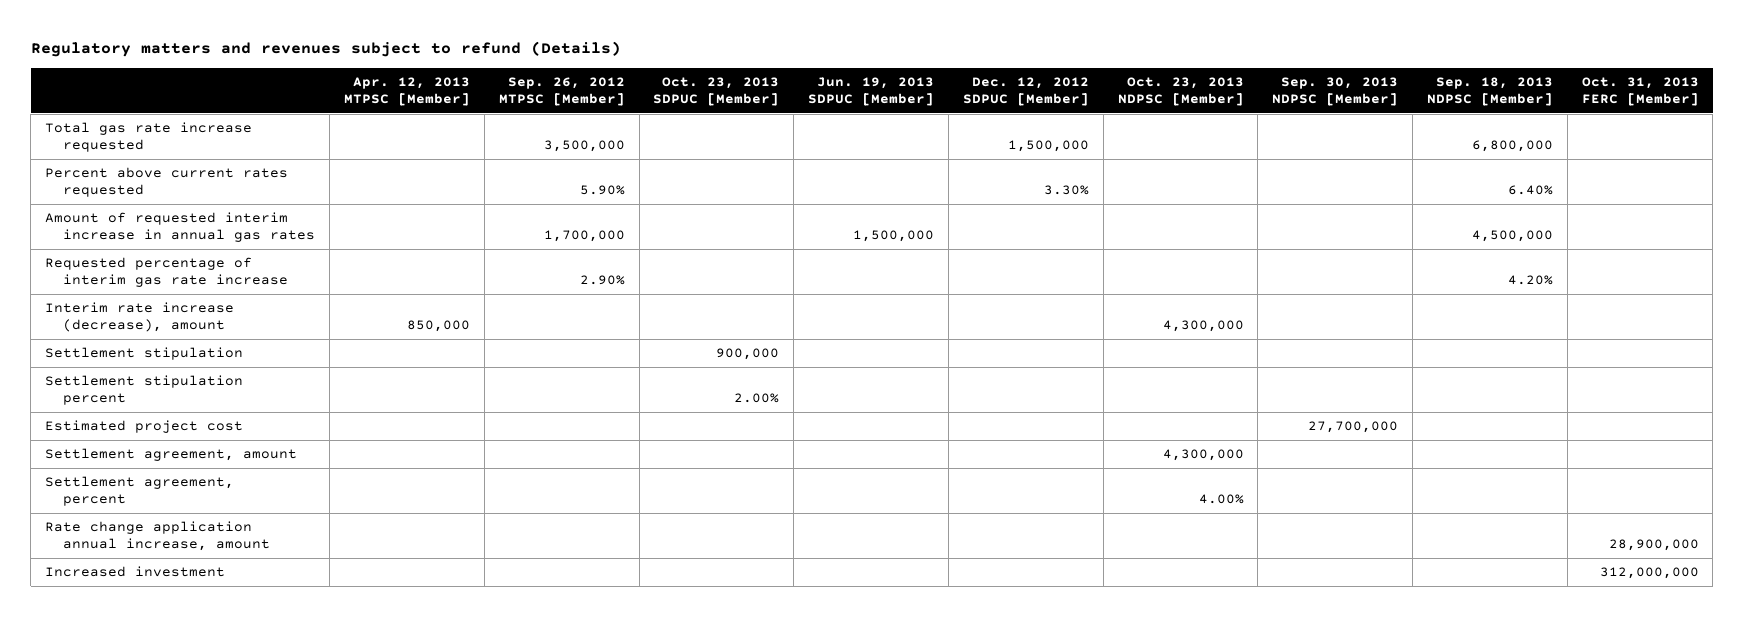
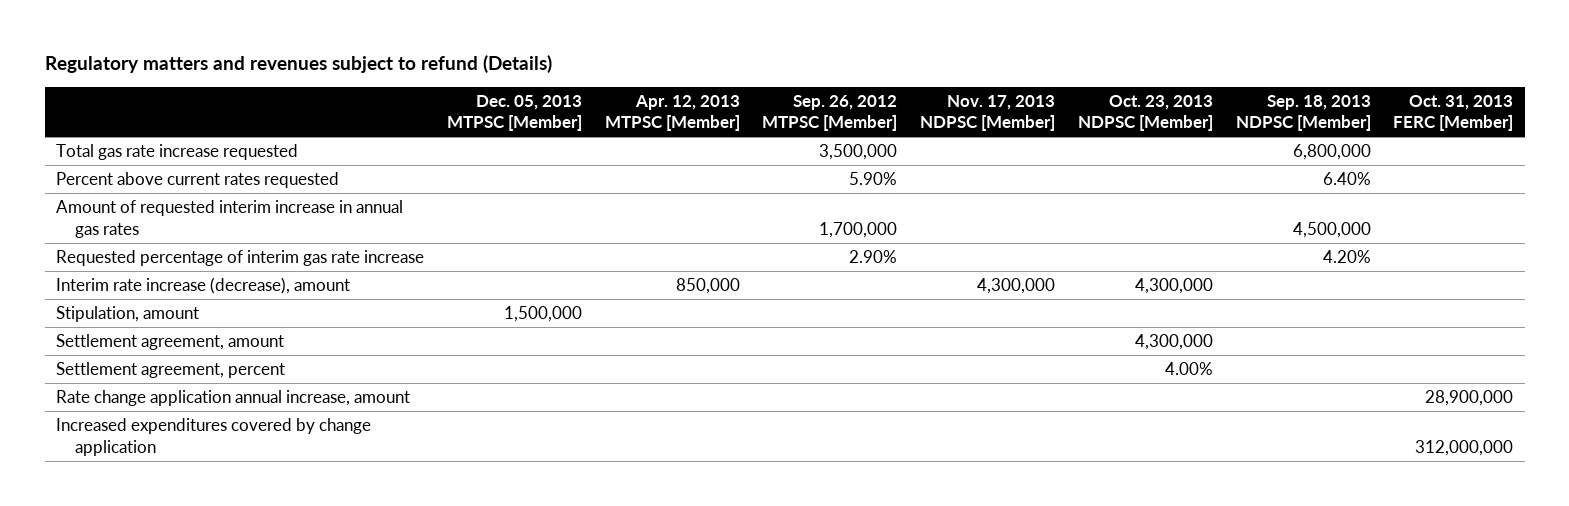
[653,77,780,106] Oct. 23, 2013 SDPUC [Member] -> none
[808,77,935,106] Jun. 19, 2013 SDPUC [Member] -> none
[962,77,1089,106] Dec. 12, 2012 SDPUC [Member] -> none
[1272,77,1399,106] Sep. 30, 2013 NDPSC [Member] -> none
none -> [446,94,582,132] Dec. 05, 2013 MTPSC [Member]
none -> [920,94,1056,132] Nov. 17, 2013 NDPSC [Member]
[45,347,244,361] Settlement stipulation -> none
[45,375,244,406] Settlement stipulation percent -> none
[45,420,244,434] Estimated project cost -> none
none -> [55,305,199,322] Stipulation, amount
[45,566,226,578] Increased investment -> [55,417,371,456] Increased expenditures covered by change application

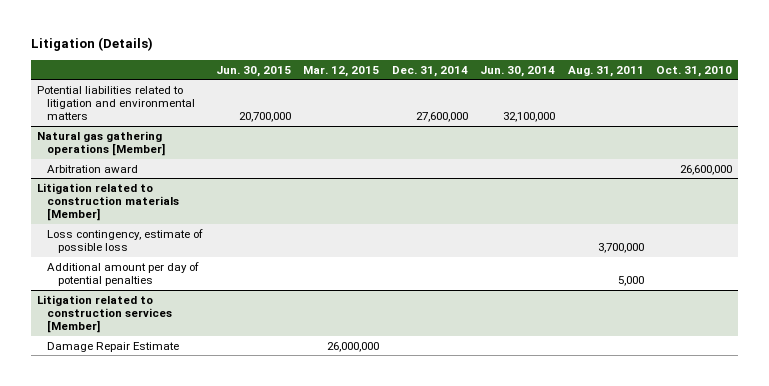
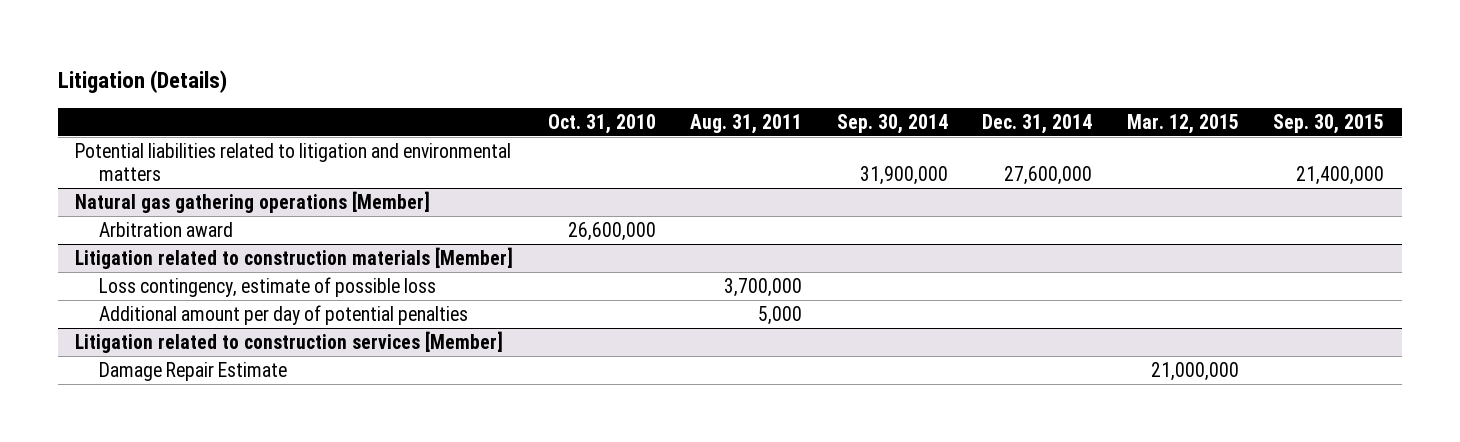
[215,65,291,77] Jun. 30, 2015 -> none
[480,65,556,77] Jun. 30, 2014 -> none
none -> [836,113,948,134] Sep. 30, 2014
none -> [1273,113,1385,134] Sep. 30, 2015
[327,341,380,352] 26,000,000 -> [1150,361,1239,381] 21,000,000

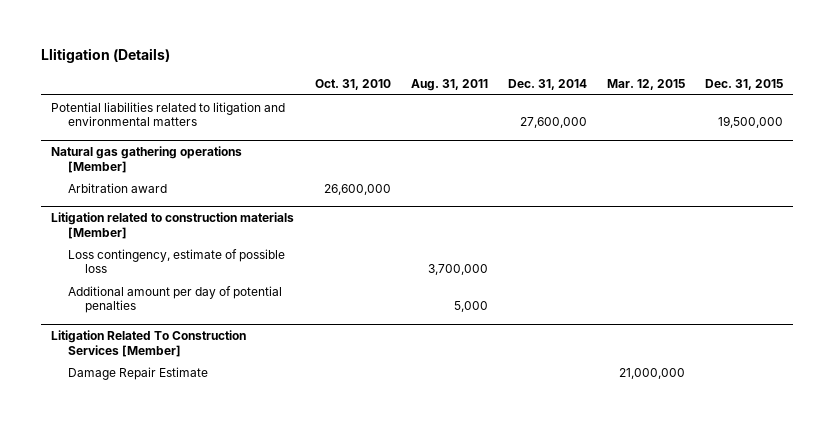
[58,70,228,94] Litigation (Details) -> [41,48,171,64] Llitigation (Details)
[836,113,948,134] Sep. 30, 2014 -> none
[1273,113,1385,134] Sep. 30, 2015 -> none
none -> [705,79,784,91] Dec. 31, 2015
[75,330,504,353] Litigation related to construction services [Member] -> [51,329,247,357] Litigation Related To Construction Services [Member]

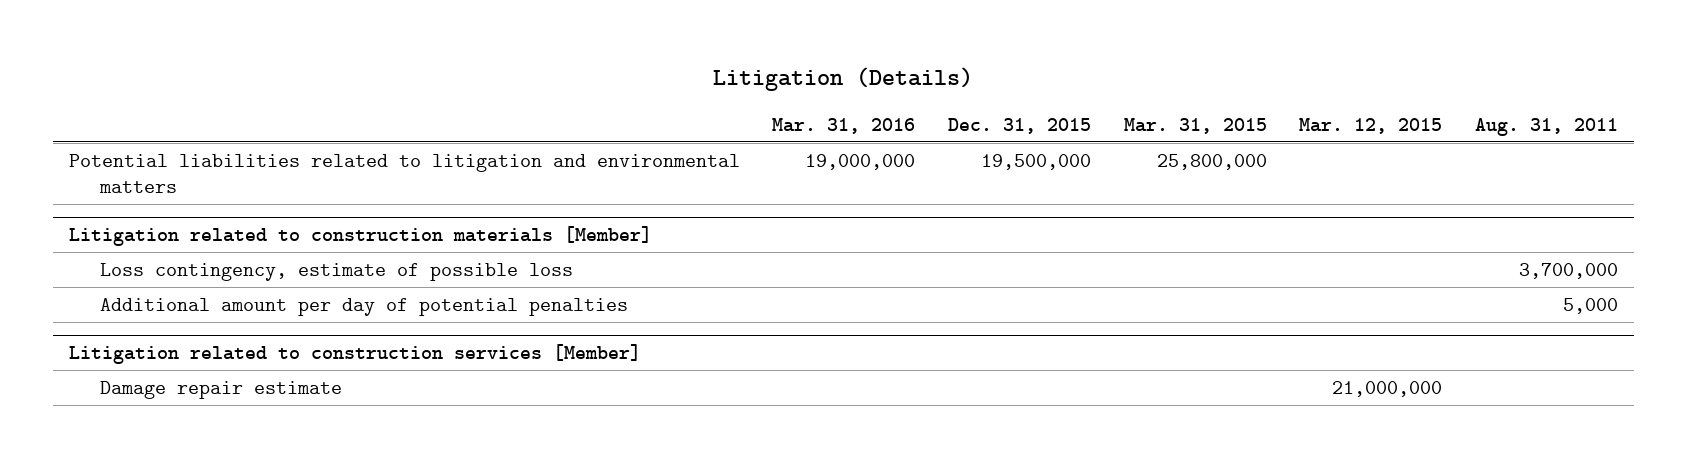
[41,48,171,64] Llitigation (Details) -> [713,67,974,92] Litigation (Details)
[314,79,391,91] Oct. 31, 2010 -> none
[507,79,587,91] Dec. 31, 2014 -> none
none -> [772,117,916,134] Mar. 31, 2016
none -> [1123,117,1267,134] Mar. 31, 2015
[51,145,243,173] Natural gas gathering operations [Member] -> none
[68,182,168,193] Arbitration award -> none
[51,329,247,357] Litigation Related To Construction Services [Member] -> [68,344,641,365] Litigation related to construction services [Member]
[68,366,209,380] Damage Repair Estimate -> [99,380,342,399] Damage repair estimate

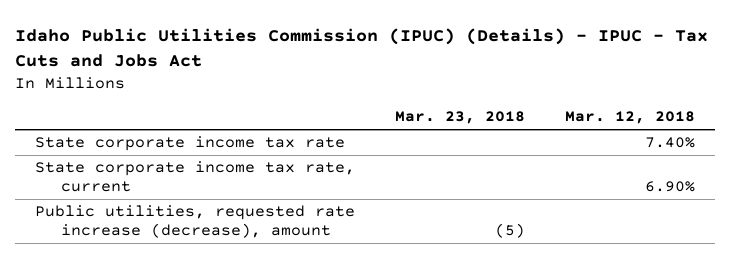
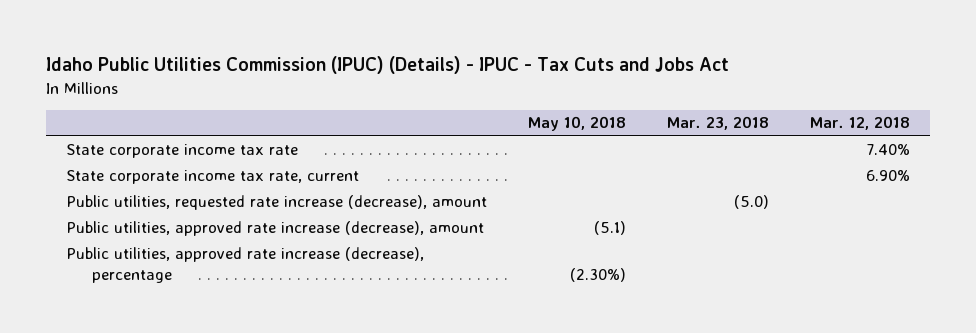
none -> [527,116,626,132] May 10, 2018
[495,223,526,239] (5) -> [733,195,769,210] (5.0)
none -> [66,221,485,237] Public utilities, approved rate increase (decrease), amount
none -> [66,247,425,284] Public utilities, approved rate increase (decrease), percentage

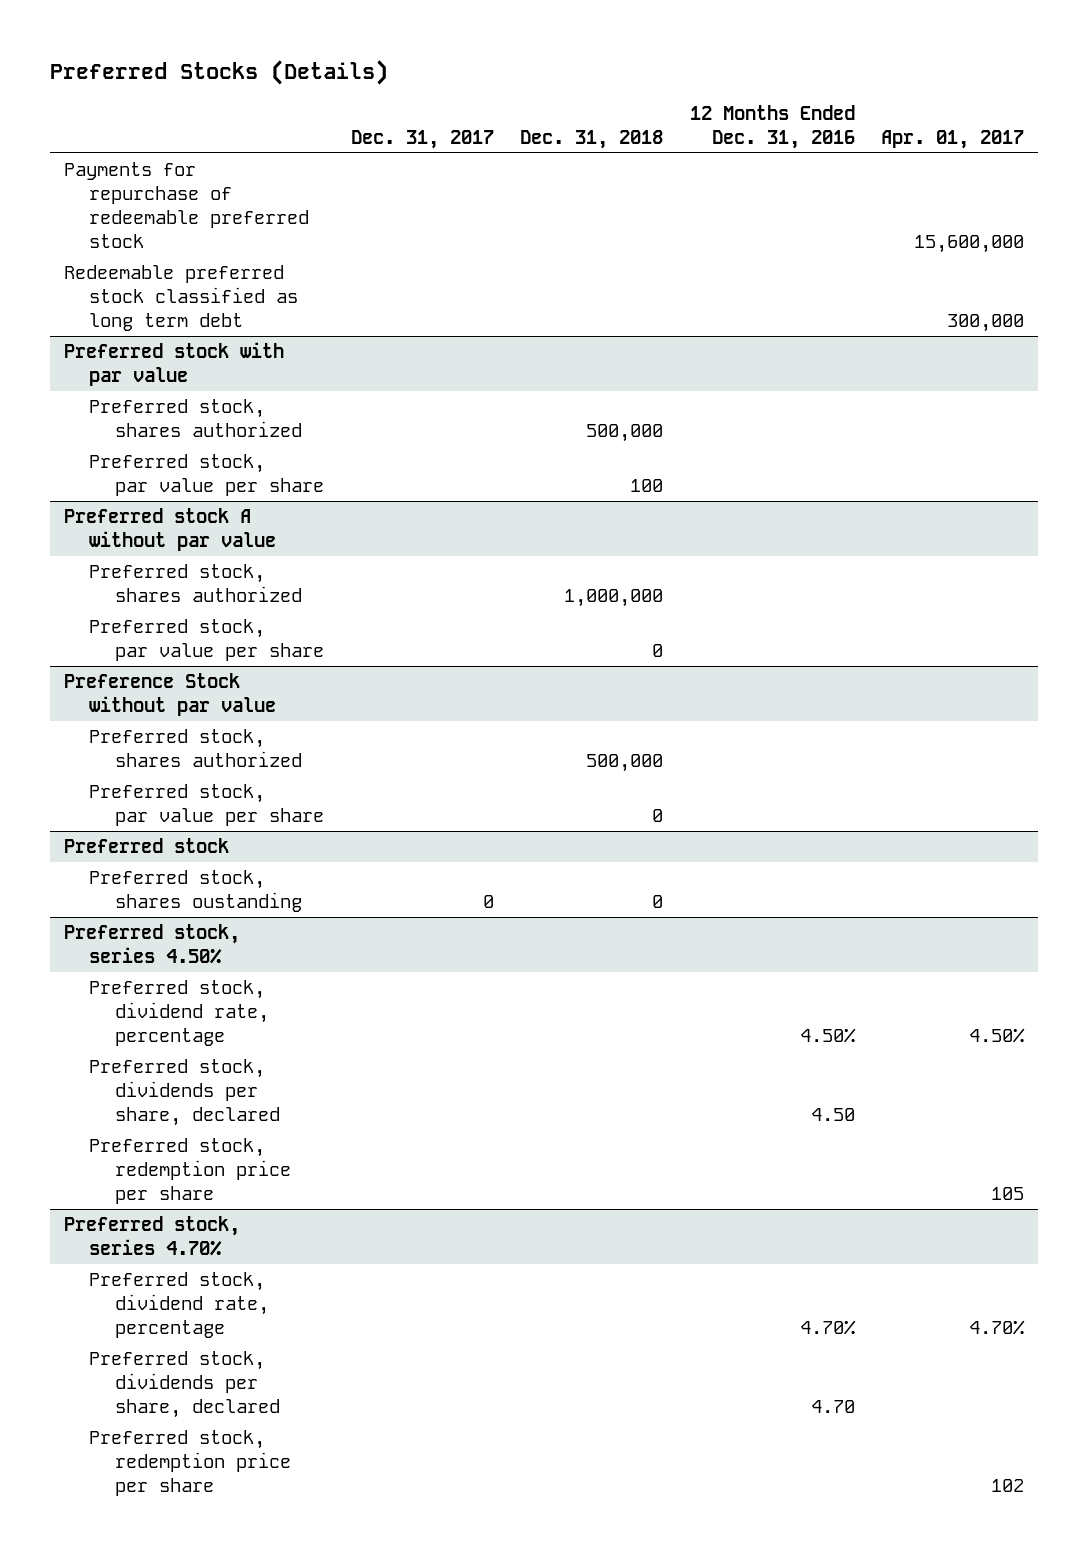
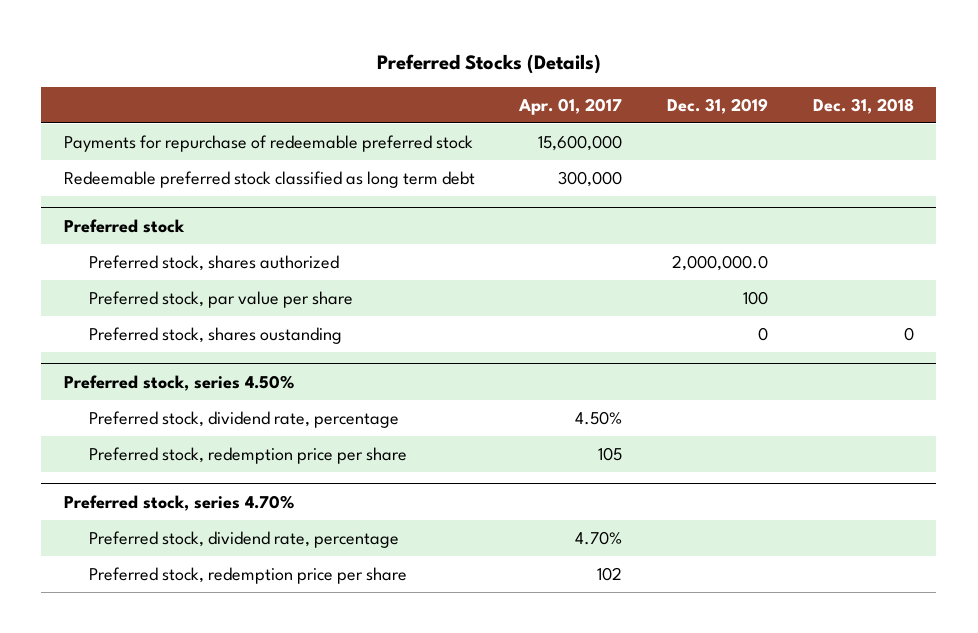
[350,129,494,149] Dec. 31, 2017 -> none
[689,104,855,149] 12 Months Ended Dec. 31, 2016 -> none
none -> [667,97,769,114] Dec. 31, 2019
[63,341,284,386] Preferred stock with par value -> none
[89,398,302,437] Preferred stock, shares authorized -> none
[89,453,324,496] Preferred stock, par value per share -> none
[63,507,277,551] Preferred stock A without par value -> none
[89,563,302,602] Preferred stock, shares authorized -> none
[89,618,324,661] Preferred stock, par value per share -> none
[63,672,277,716] Preference Stock without par value -> none
[89,728,302,767] Preferred stock, shares authorized -> none
[89,783,324,826] Preferred stock, par value per share -> none
none -> [89,255,340,272] Preferred stock, shares authorized
none -> [89,291,354,309] Preferred stock, par value per share
[89,1058,280,1126] Preferred stock, dividends per share, declared -> none
[89,1350,280,1418] Preferred stock, dividends per share, declared -> none

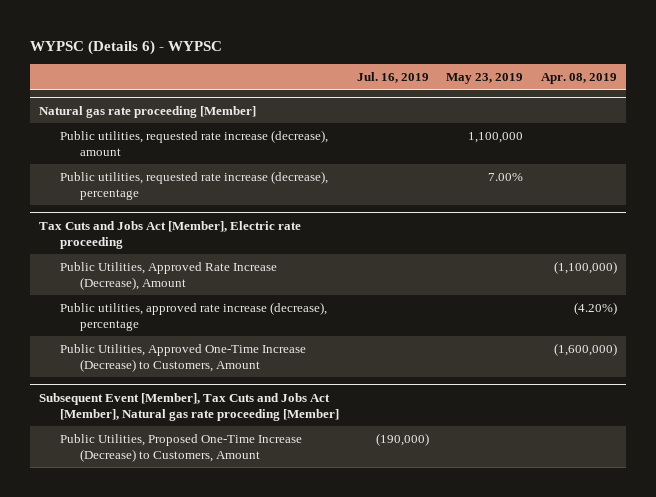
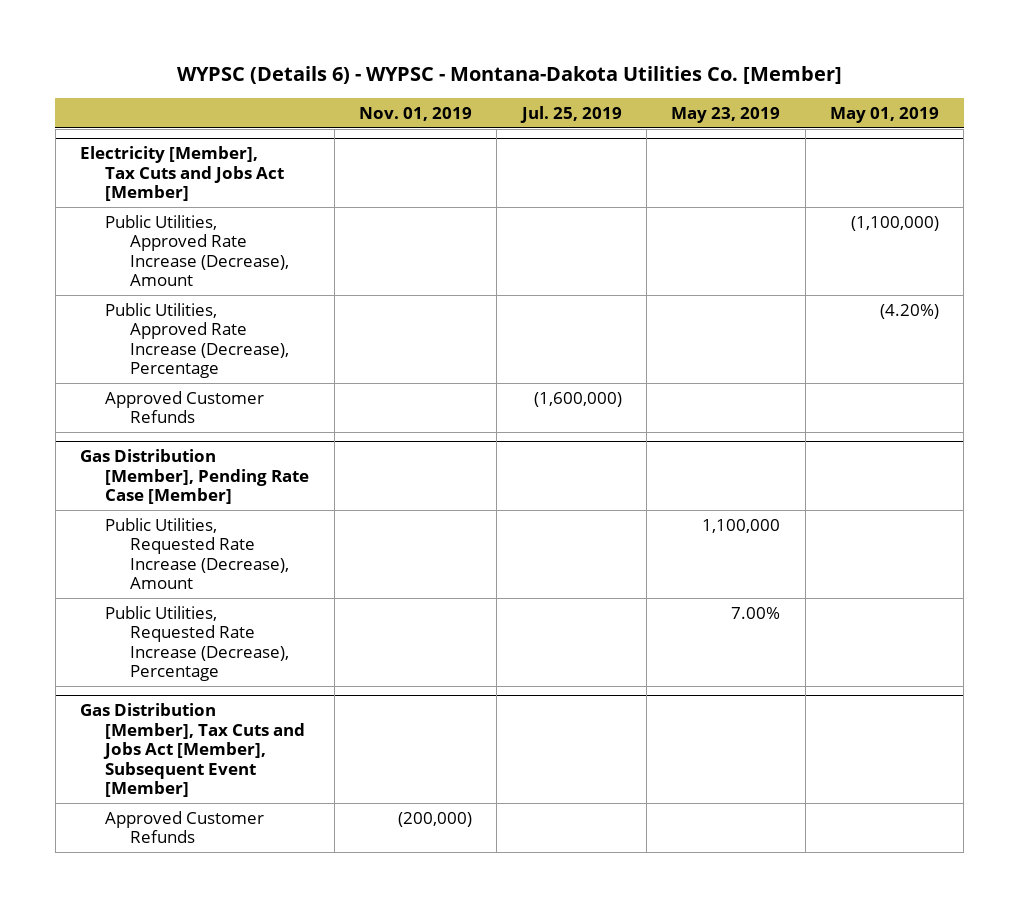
[30,39,223,55] WYPSC (Details 6) - WYPSC -> [176,66,842,85] WYPSC (Details 6) - WYPSC - Montana-Dakota Utilities Co. [Member]
[356,72,429,84] Jul. 16, 2019 -> none
[540,73,617,85] Apr. 08, 2019 -> none
none -> [358,106,472,121] Nov. 01, 2019
none -> [519,105,622,123] Jul. 25, 2019
none -> [830,106,940,123] May 01, 2019
[39,105,257,118] Natural gas rate proceeding [Member] -> none
[59,129,328,156] Public utilities, requested rate increase (decrease), amount -> none
[59,170,328,200] Public utilities, requested rate increase (decrease), percentage -> none
[39,220,302,249] Tax Cuts and Jobs Act [Member], Electric rate proceeding -> [80,146,285,202] Electricity [Member], Tax Cuts and Jobs Act [Member]
[59,433,302,462] Public Utilities, Proposed One-Time Increase (Decrease) to Customers, Amount -> none
[59,301,327,331] Public utilities, approved rate increase (decrease), percentage -> [105,302,290,379] Public Utilities, Approved Rate Increase (Decrease), Percentage
[59,343,306,372] Public Utilities, Approved One-Time Increase (Decrease) to Customers, Amount -> [105,390,265,424] Approved Customer Refunds
none -> [80,449,310,505] Gas Distribution [Member], Pending Rate Case [Member]
none -> [105,517,290,590] Public Utilities, Requested Rate Increase (Decrease), Amount
none -> [105,605,290,682] Public Utilities, Requested Rate Increase (Decrease), Percentage
[39,392,339,421] Subsequent Event [Member], Tax Cuts and Jobs Act [Member], Natural gas rate proceeding [Member] -> [80,703,306,798] Gas Distribution [Member], Tax Cuts and Jobs Act [Member], Subsequent Event [Member]
none -> [105,810,265,844] Approved Customer Refunds

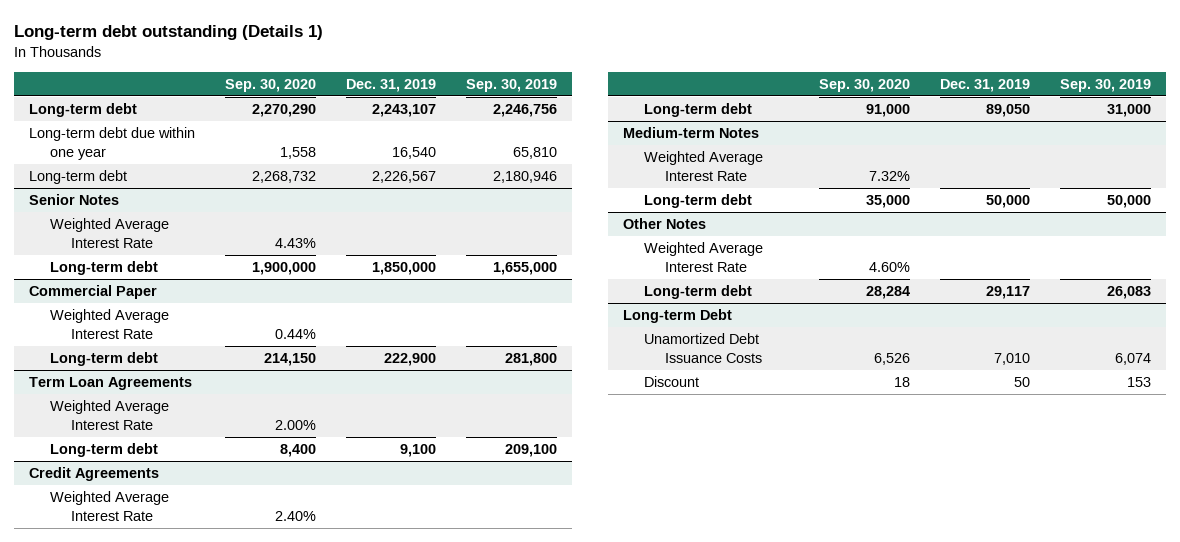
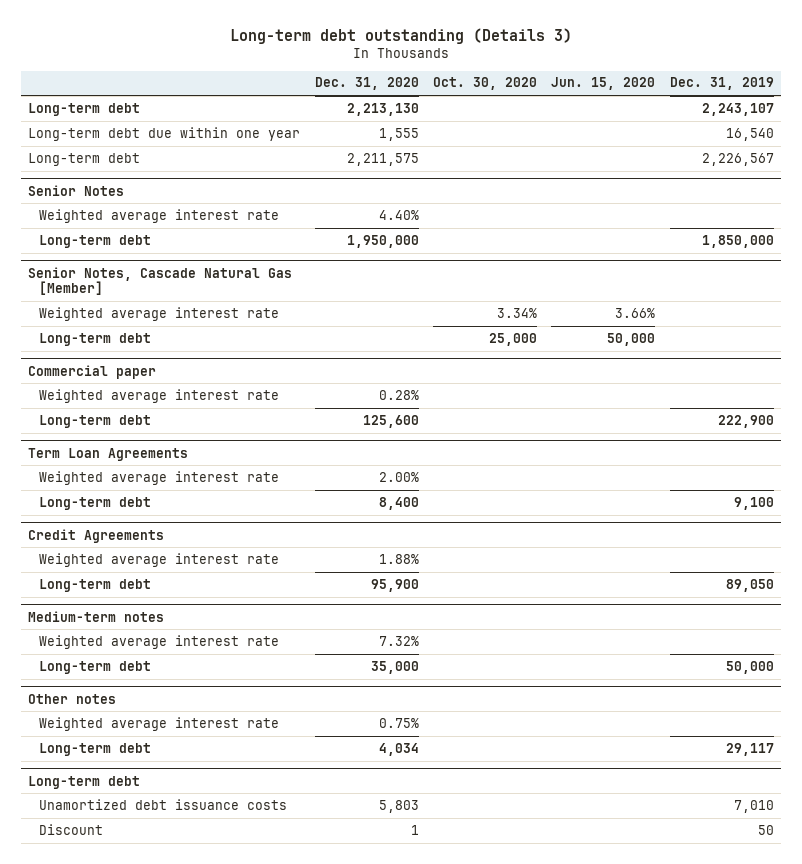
[14,25,324,41] Long-term debt outstanding (Details 1) -> [229,27,572,44] Long-term debt outstanding (Details 3)
[225,78,317,92] Sep. 30, 2020 -> none
[465,78,557,92] Sep. 30, 2019 -> none
none -> [314,77,419,91] Dec. 31, 2020
none -> [432,77,537,91] Oct. 30, 2020
none -> [551,77,656,91] Jun. 15, 2020
[50,218,170,248] Weighted Average Interest Rate -> [38,208,279,223] Weighted average interest rate
none -> [28,266,293,295] Senior Notes, Cascade Natural Gas [Member]
none -> [38,306,279,321] Weighted average interest rate
none -> [38,332,151,346] Long-term debt
[29,285,158,300] Commercial Paper -> [28,364,157,379] Commercial paper
[50,309,170,339] Weighted Average Interest Rate -> [38,388,279,403] Weighted average interest rate
[50,400,170,430] Weighted Average Interest Rate -> [38,470,279,485] Weighted average interest rate
[50,491,170,521] Weighted Average Interest Rate -> [38,552,279,567] Weighted average interest rate
[623,127,760,139] Medium-term Notes -> [28,610,165,622] Medium-term notes
[643,151,763,181] Weighted Average Interest Rate -> [38,634,279,649] Weighted average interest rate
[623,218,707,230] Other Notes -> [28,693,117,704] Other notes
[643,242,763,272] Weighted Average Interest Rate -> [38,716,279,731] Weighted average interest rate
[623,309,733,324] Long-term Debt -> [28,775,141,789] Long-term debt
[643,333,762,363] Unamortized Debt Issuance Costs -> [38,798,287,810] Unamortized debt issuance costs

